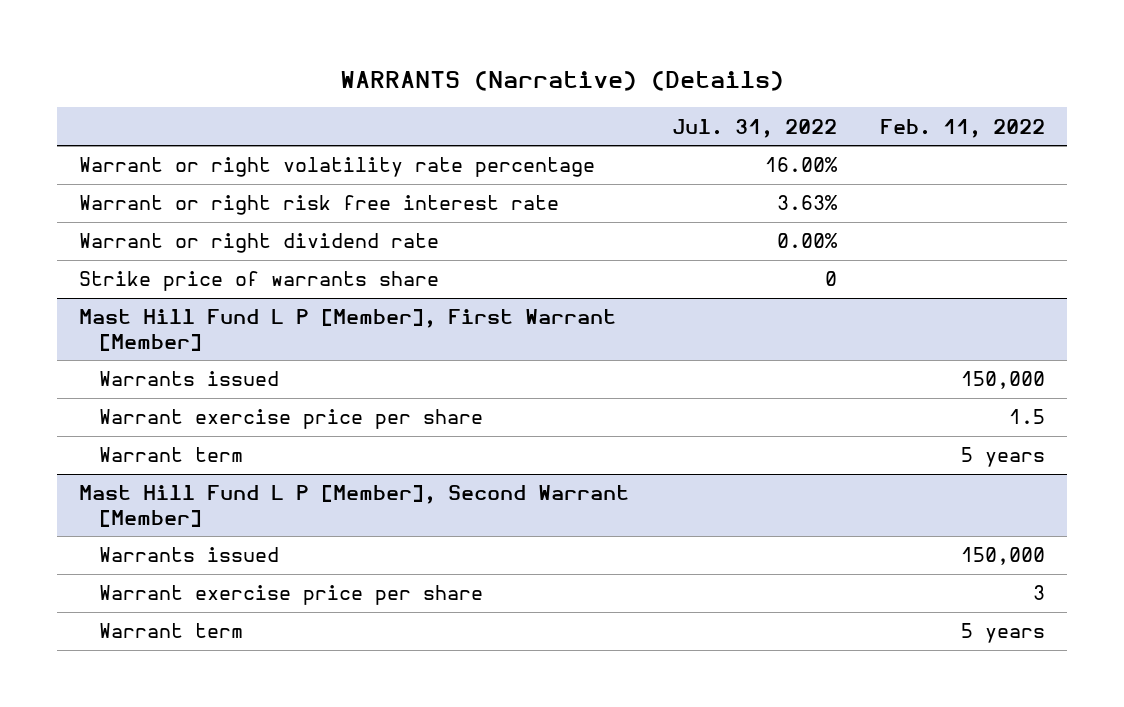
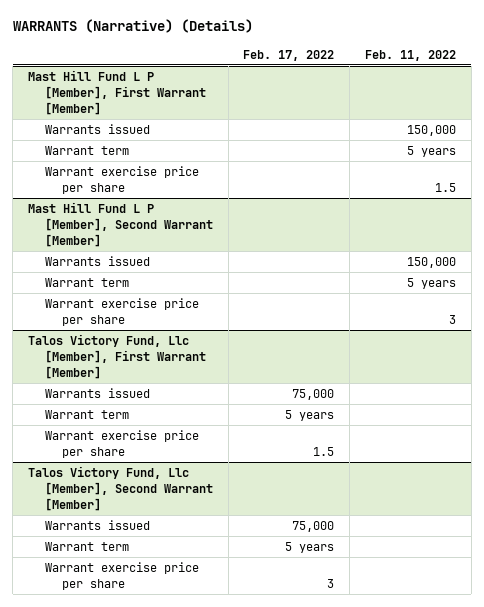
[671,118,837,138] Jul. 31, 2022 -> none
none -> [243,49,335,61] Feb. 17, 2022
[78,157,595,178] Warrant or right volatility rate percentage -> none
[78,195,559,216] Warrant or right risk free interest rate -> none
[78,233,439,254] Warrant or right dividend rate -> none
[78,271,439,292] Strike price of warrants share -> none
[98,409,483,430] Warrant exercise price per share -> [44,165,199,194] Warrant exercise price per share
[98,585,483,606] Warrant exercise price per share -> [44,297,199,326] Warrant exercise price per share
none -> [27,333,206,379] Talos Victory Fund, Llc [Member], First Warrant [Member]
none -> [44,387,150,398] Warrants issued
none -> [44,409,129,419] Warrant term
none -> [44,429,199,458] Warrant exercise price per share
none -> [27,465,213,511] Talos Victory Fund, Llc [Member], Second Warrant [Member]
none -> [44,519,150,530] Warrants issued
none -> [44,541,129,551] Warrant term
none -> [44,561,199,590] Warrant exercise price per share

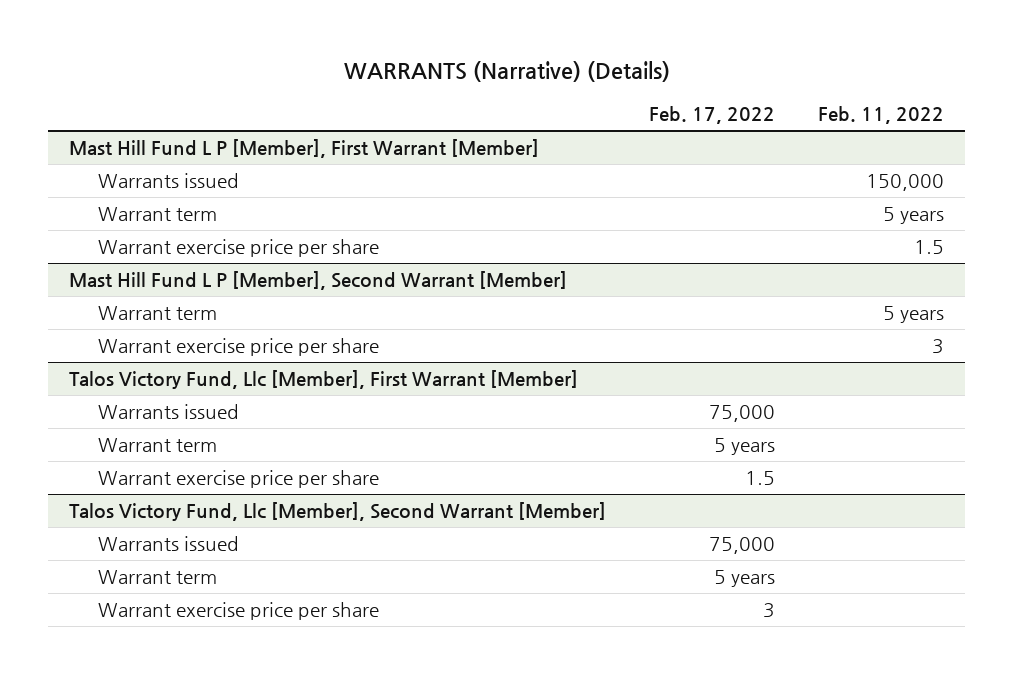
[44,255,150,266] Warrants issued -> none

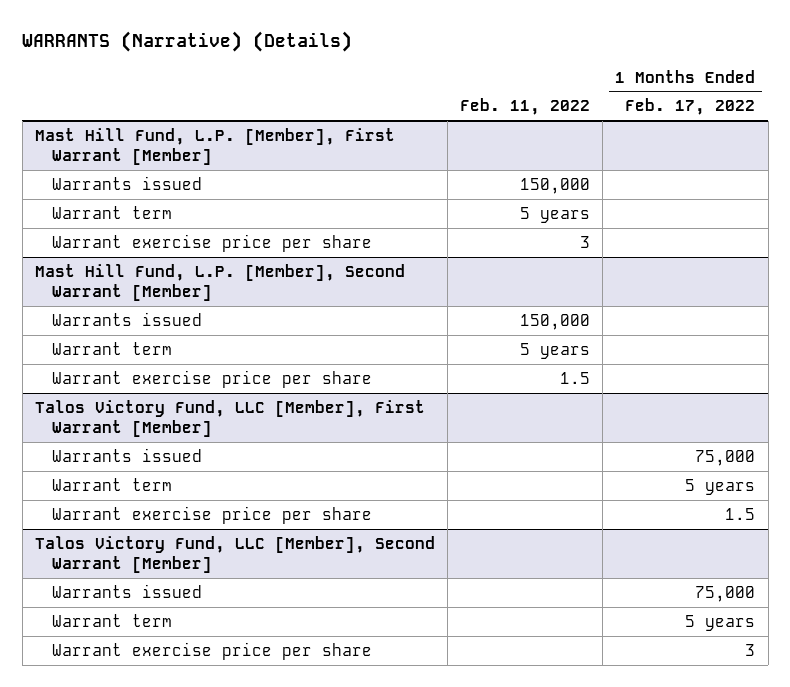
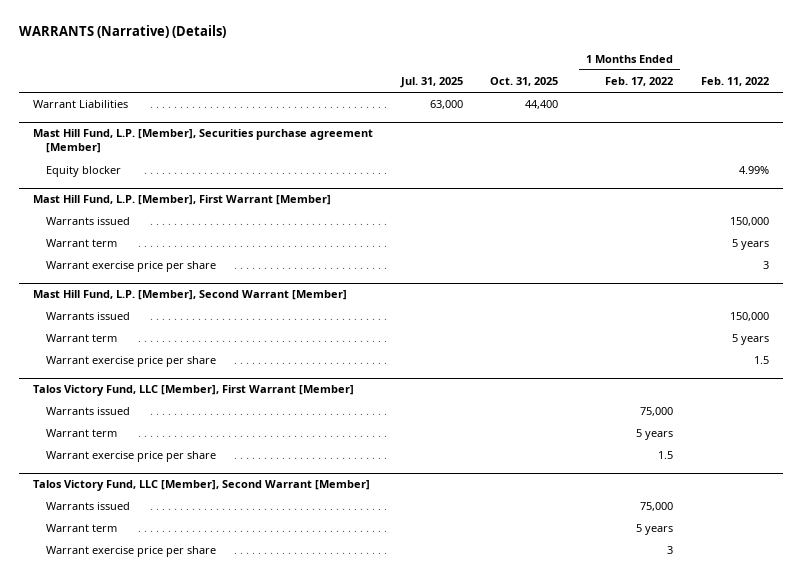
none -> [399,77,463,89] Jul. 31, 2025
none -> [490,77,559,87] Oct. 31, 2025
none -> [32,100,128,109] Warrant Liabilities
none -> [32,129,373,154] Mast Hill Fund, L.P. [Member], Securities purchase agreement [Member]
none -> [46,166,122,178] Equity blocker

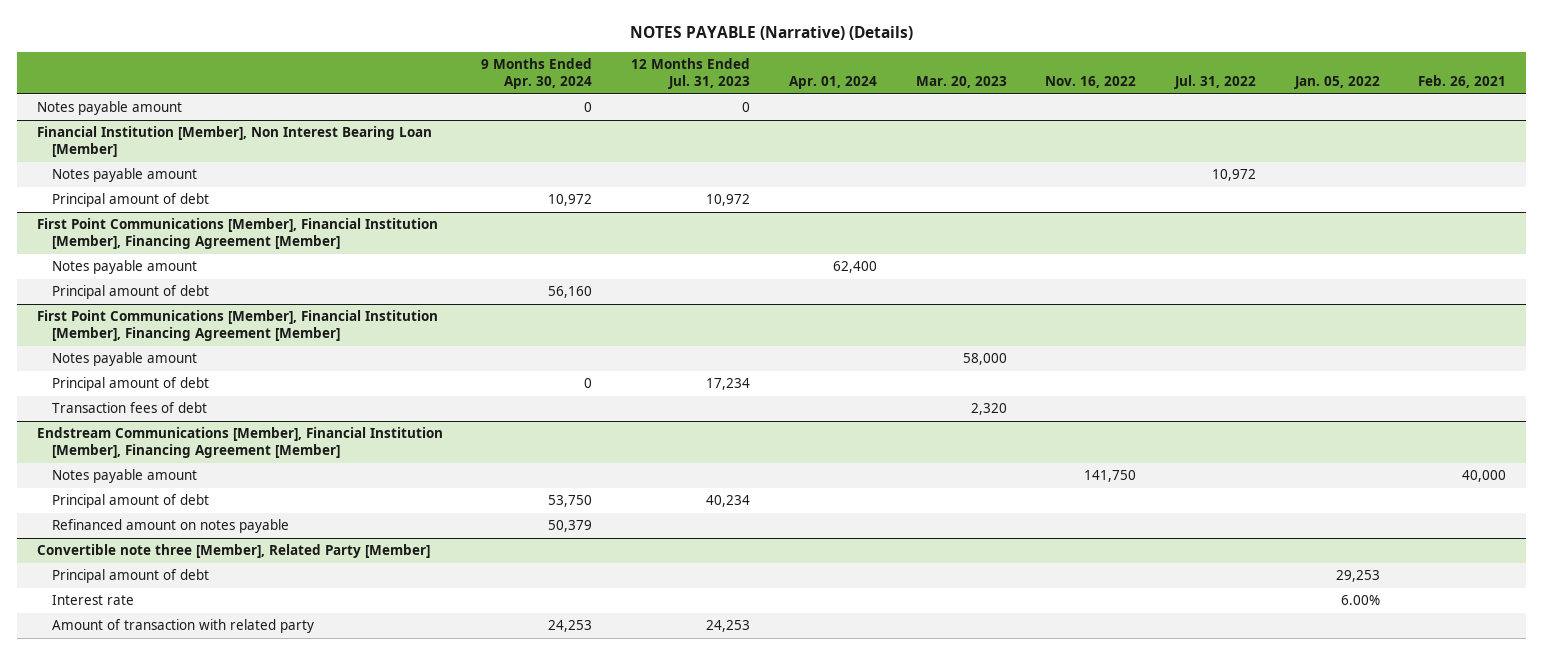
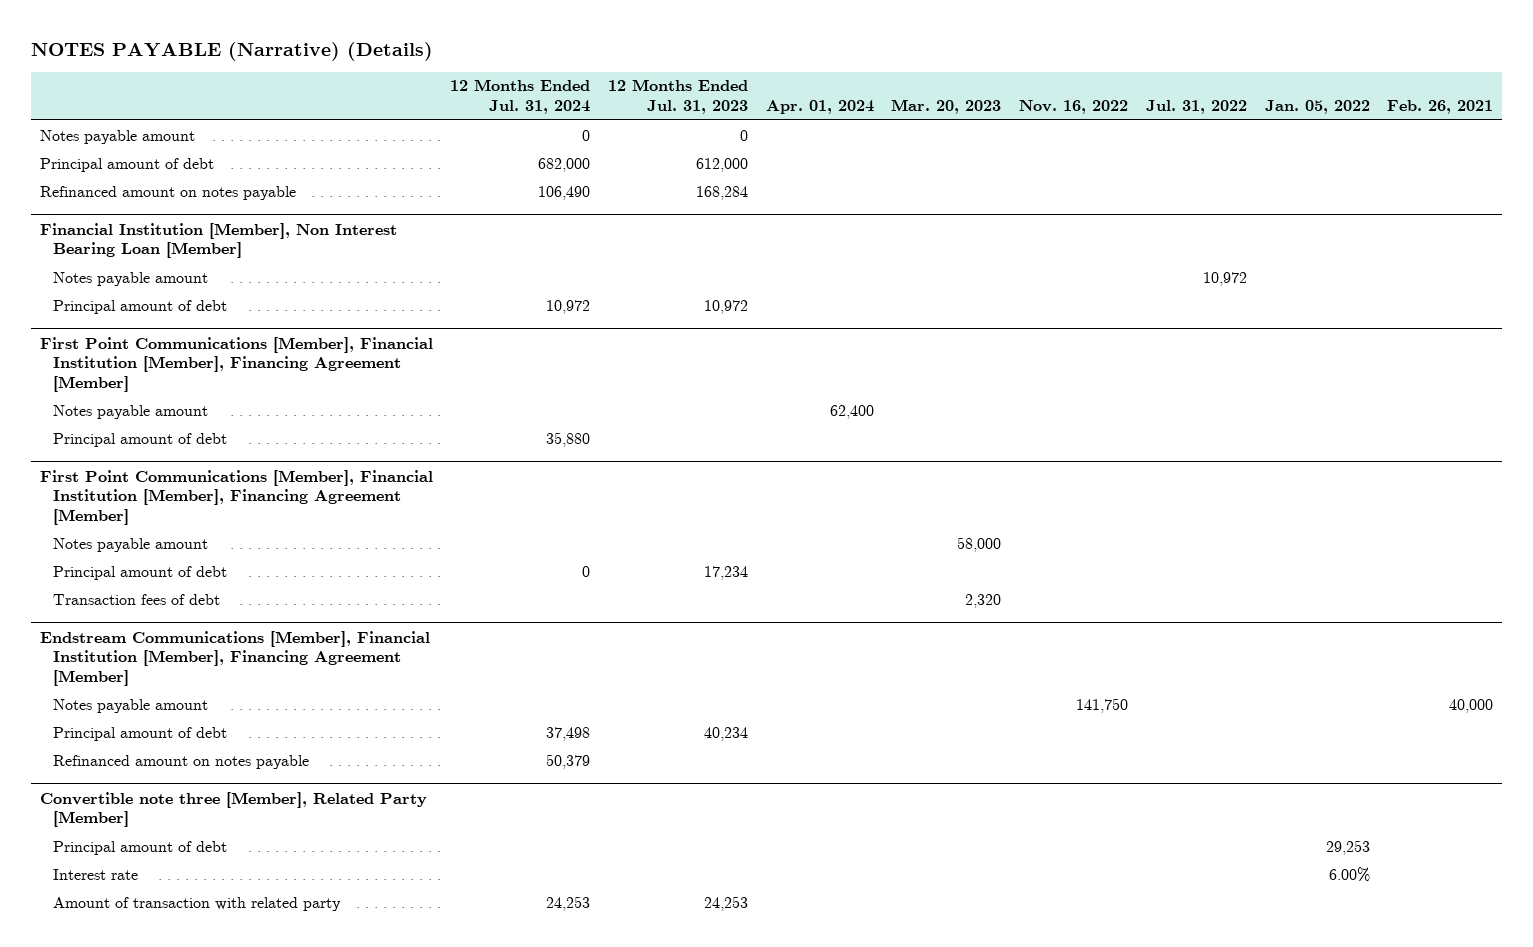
[481,58,593,90] 9 Months Ended Apr. 30, 2024 -> none
none -> [450,79,591,114] 12 Months Ended Jul. 31, 2024
none -> [39,157,214,172] Principal amount of debt
none -> [39,185,296,200] Refinanced amount on notes payable

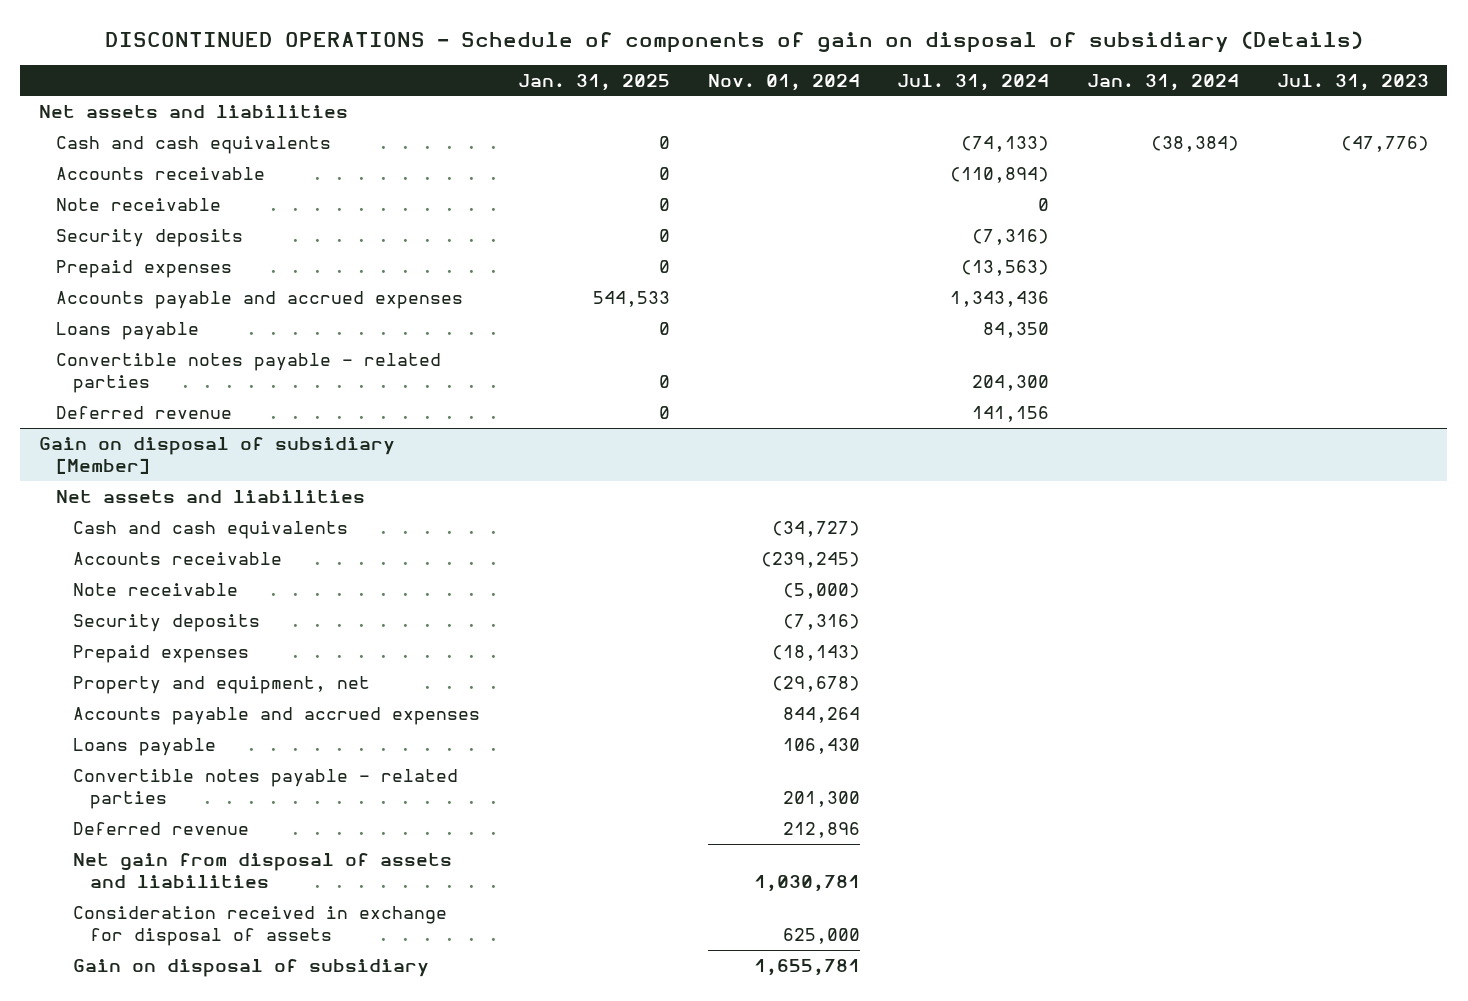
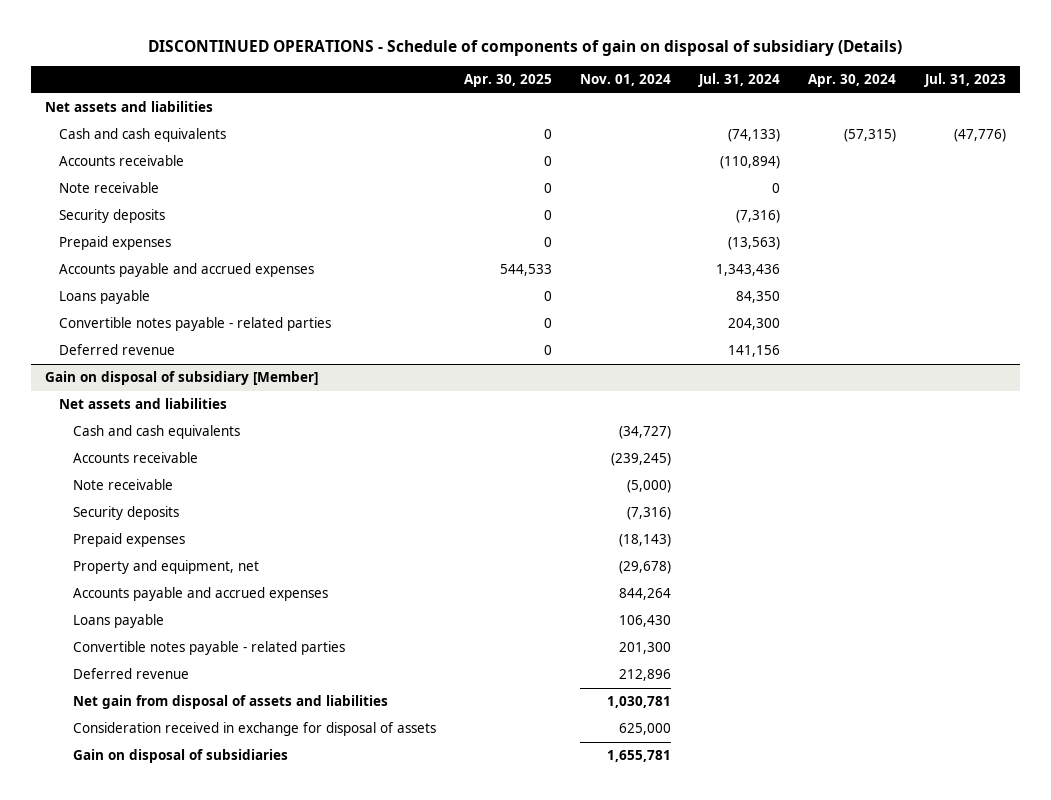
[517,73,670,91] Jan. 31, 2025 -> none
[1086,73,1239,91] Jan. 31, 2024 -> none
none -> [463,74,552,88] Apr. 30, 2025
none -> [808,74,897,88] Apr. 30, 2024
[73,958,430,977] Gain on disposal of subsidiary -> [72,749,288,764] Gain on disposal of subsidiaries

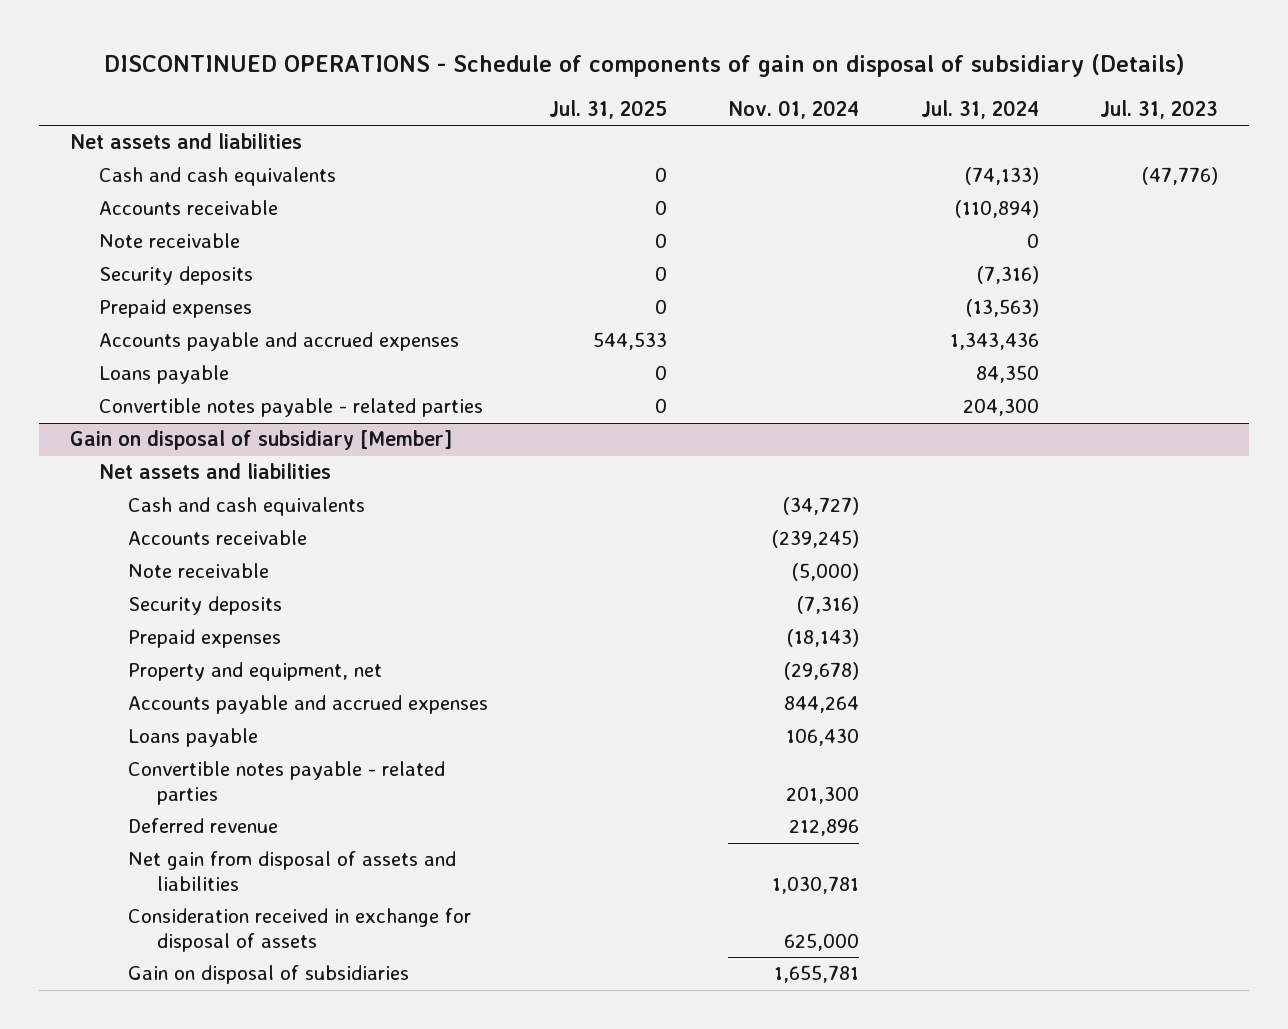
[463,74,552,88] Apr. 30, 2025 -> none
[808,74,897,88] Apr. 30, 2024 -> none
none -> [549,99,668,119] Jul. 31, 2025
[58,344,175,356] Deferred revenue -> none

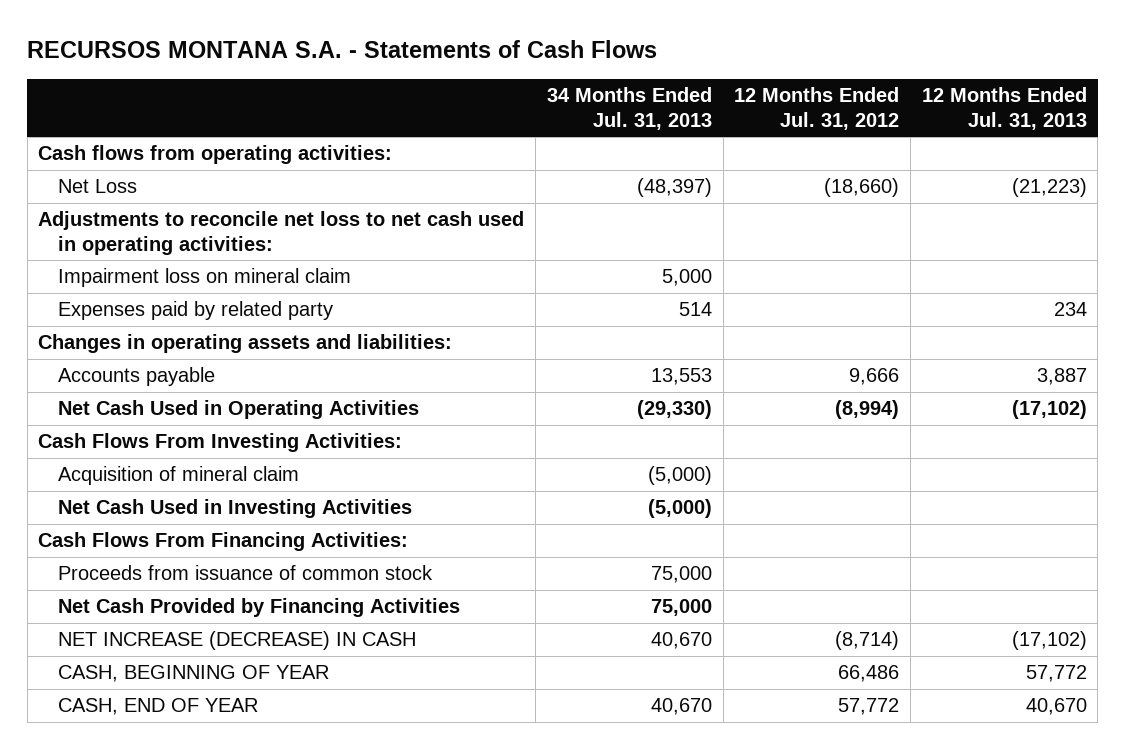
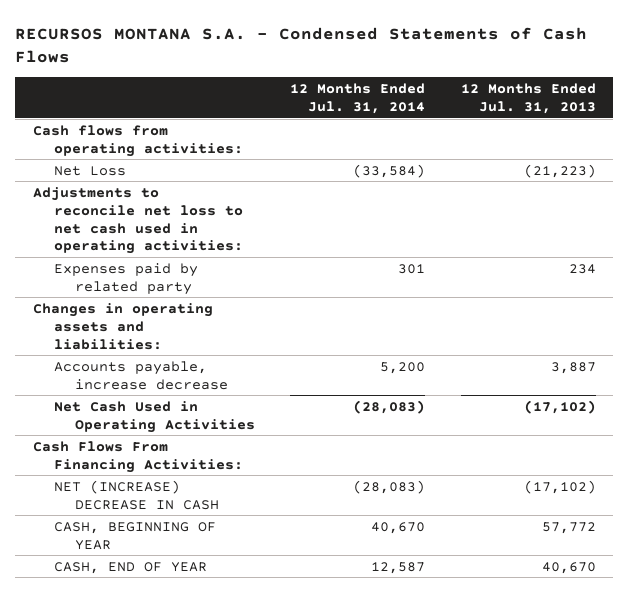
[27,40,658,59] RECURSOS MONTANA S.A. - Statements of Cash Flows -> [15,26,588,64] RECURSOS MONTANA S.A. - Condensed Statements of Cash Flows
[546,87,712,130] 34 Months Ended Jul. 31, 2013 -> none
[734,87,900,130] 12 Months Ended Jul. 31, 2012 -> none
none -> [290,82,426,114] 12 Months Ended Jul. 31, 2014
[58,268,352,288] Impairment loss on mineral claim -> none
[58,367,216,387] Accounts payable -> [53,360,229,390] Accounts payable, increase decrease
[38,433,403,453] Cash Flows From Investing Activities: -> none
[58,466,300,486] Acquisition of mineral claim -> none
[58,499,413,519] Net Cash Used in Investing Activities -> none
[58,565,434,581] Proceeds from issuance of common stock -> none
[58,598,461,618] Net Cash Provided by Financing Activities -> none
[58,631,417,651] NET INCREASE (DECREASE) IN CASH -> [53,479,220,510] NET (INCREASE) DECREASE IN CASH

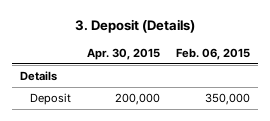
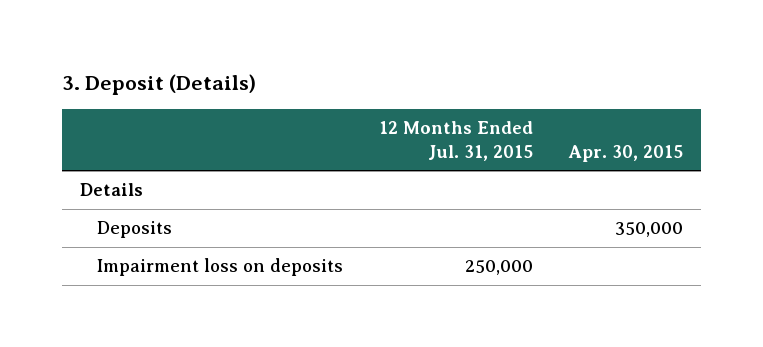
[176,47,251,60] Feb. 06, 2015 -> none
none -> [379,121,534,161] 12 Months Ended Jul. 31, 2015
[30,93,72,106] Deposit -> [97,221,173,239] Deposits
[115,93,161,106] 200,000 -> [615,222,684,238] 350,000
none -> [97,258,344,277] Impairment loss on deposits

